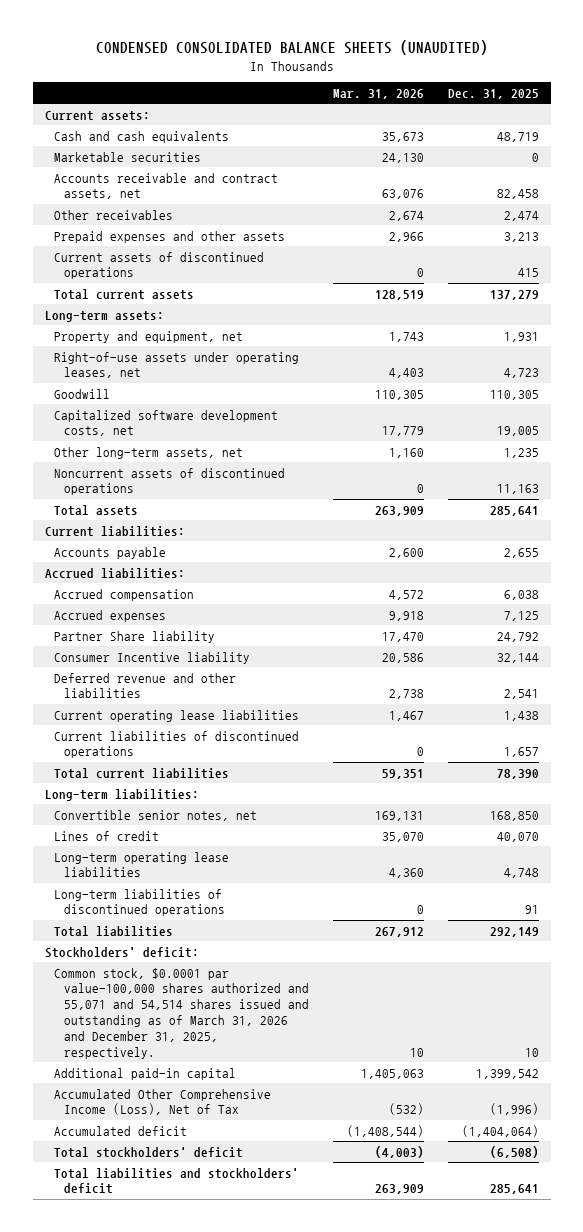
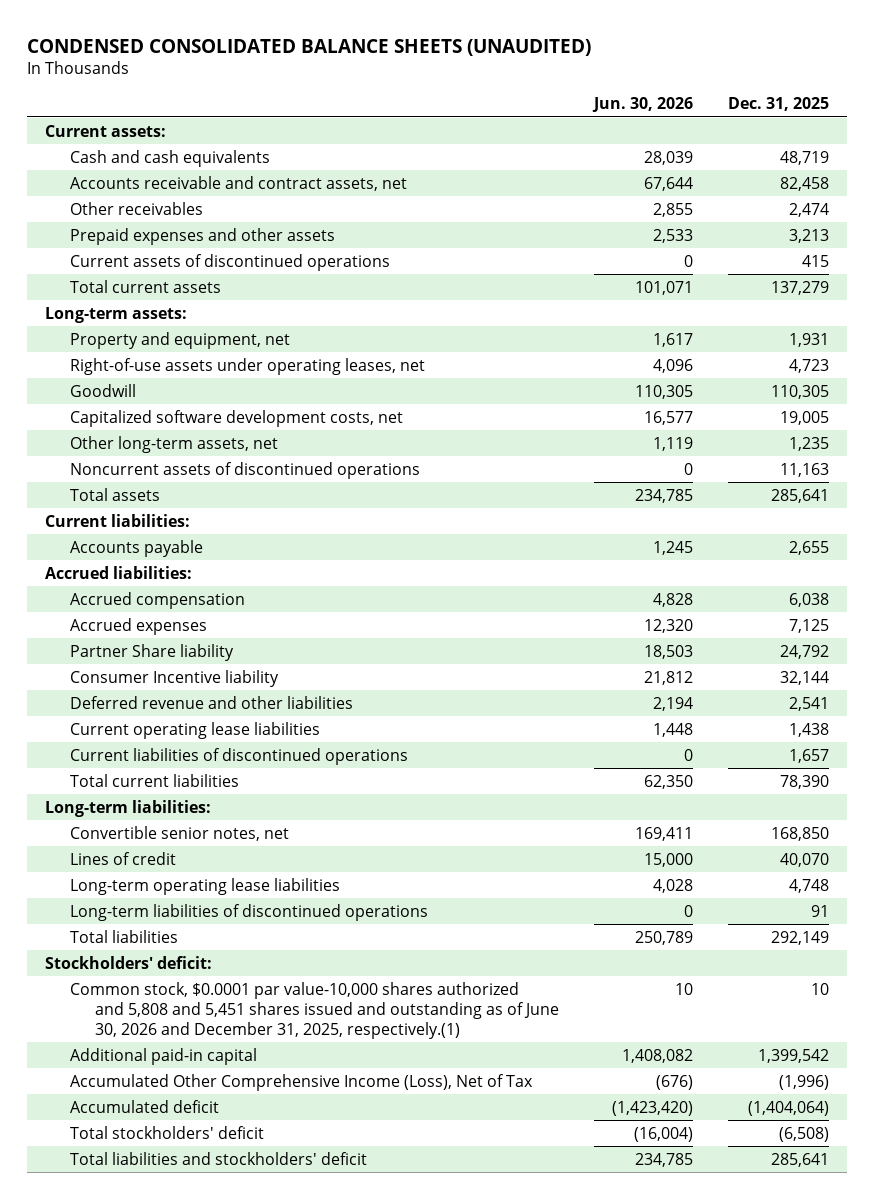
[332,88,424,99] Mar. 31, 2026 -> none
none -> [592,97,694,113] Jun. 30, 2026
[54,151,202,162] Marketable securities -> none
[54,967,309,1059] Common stock, $0.0001 par value-100,000 shares authorized and 55,071 and 54,514 shares issued and outstanding as of March 31, 2026 and December 31, 2025, respectively. -> [69,981,559,1039] Common stock, $0.0001 par value-10,000 shares authorized and 5,808 and 5,451 shares issued and outstanding as of June 30, 2026 and December 31, 2025, respectively.(1)

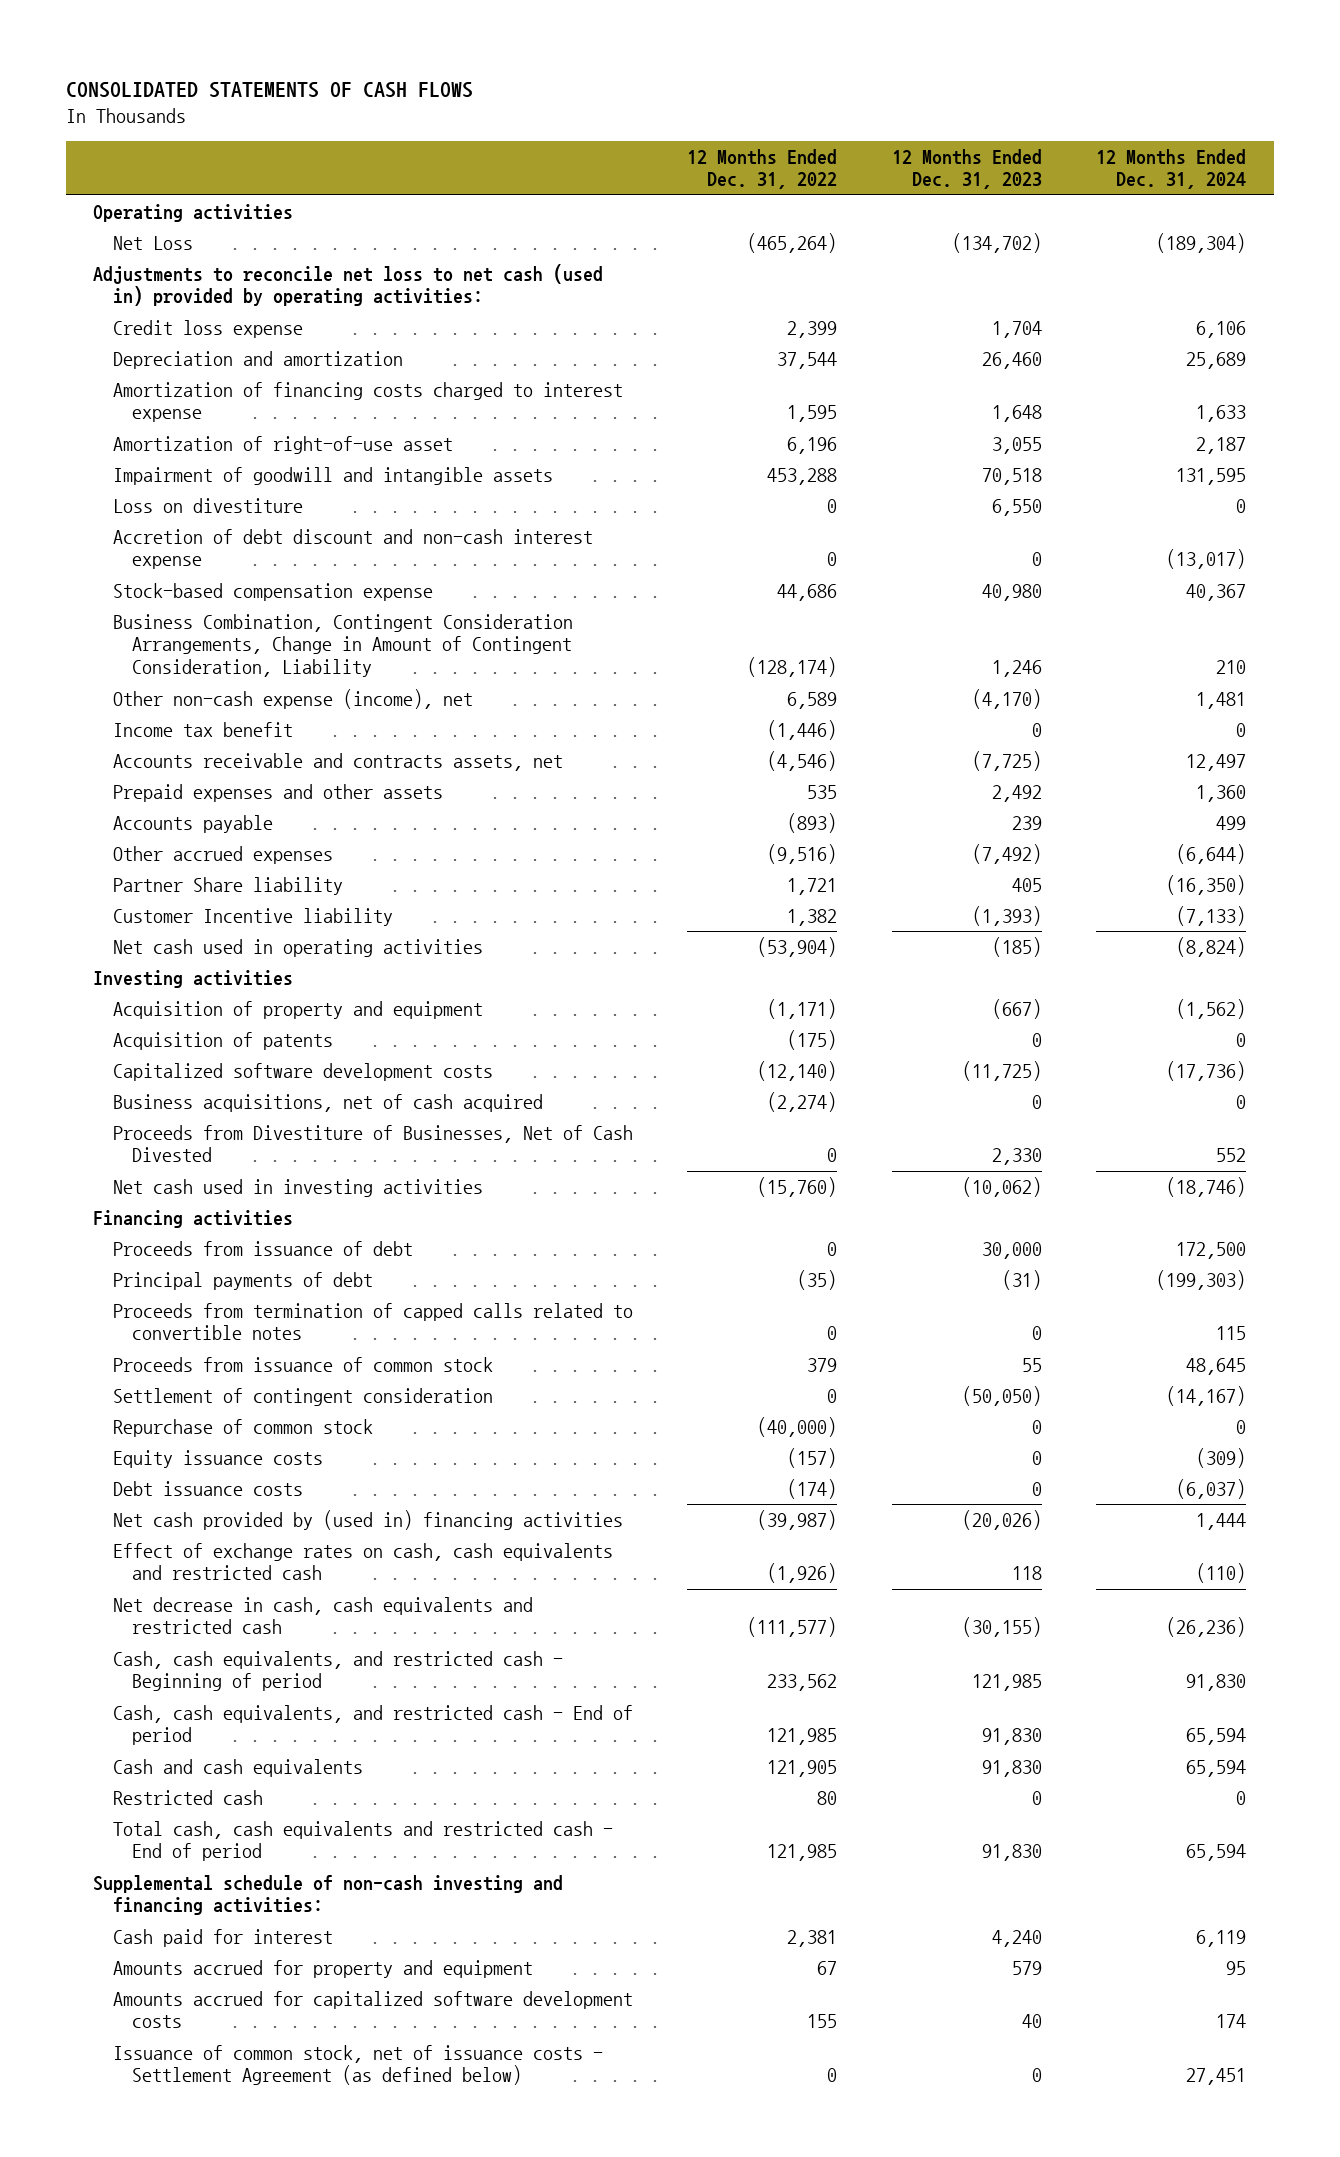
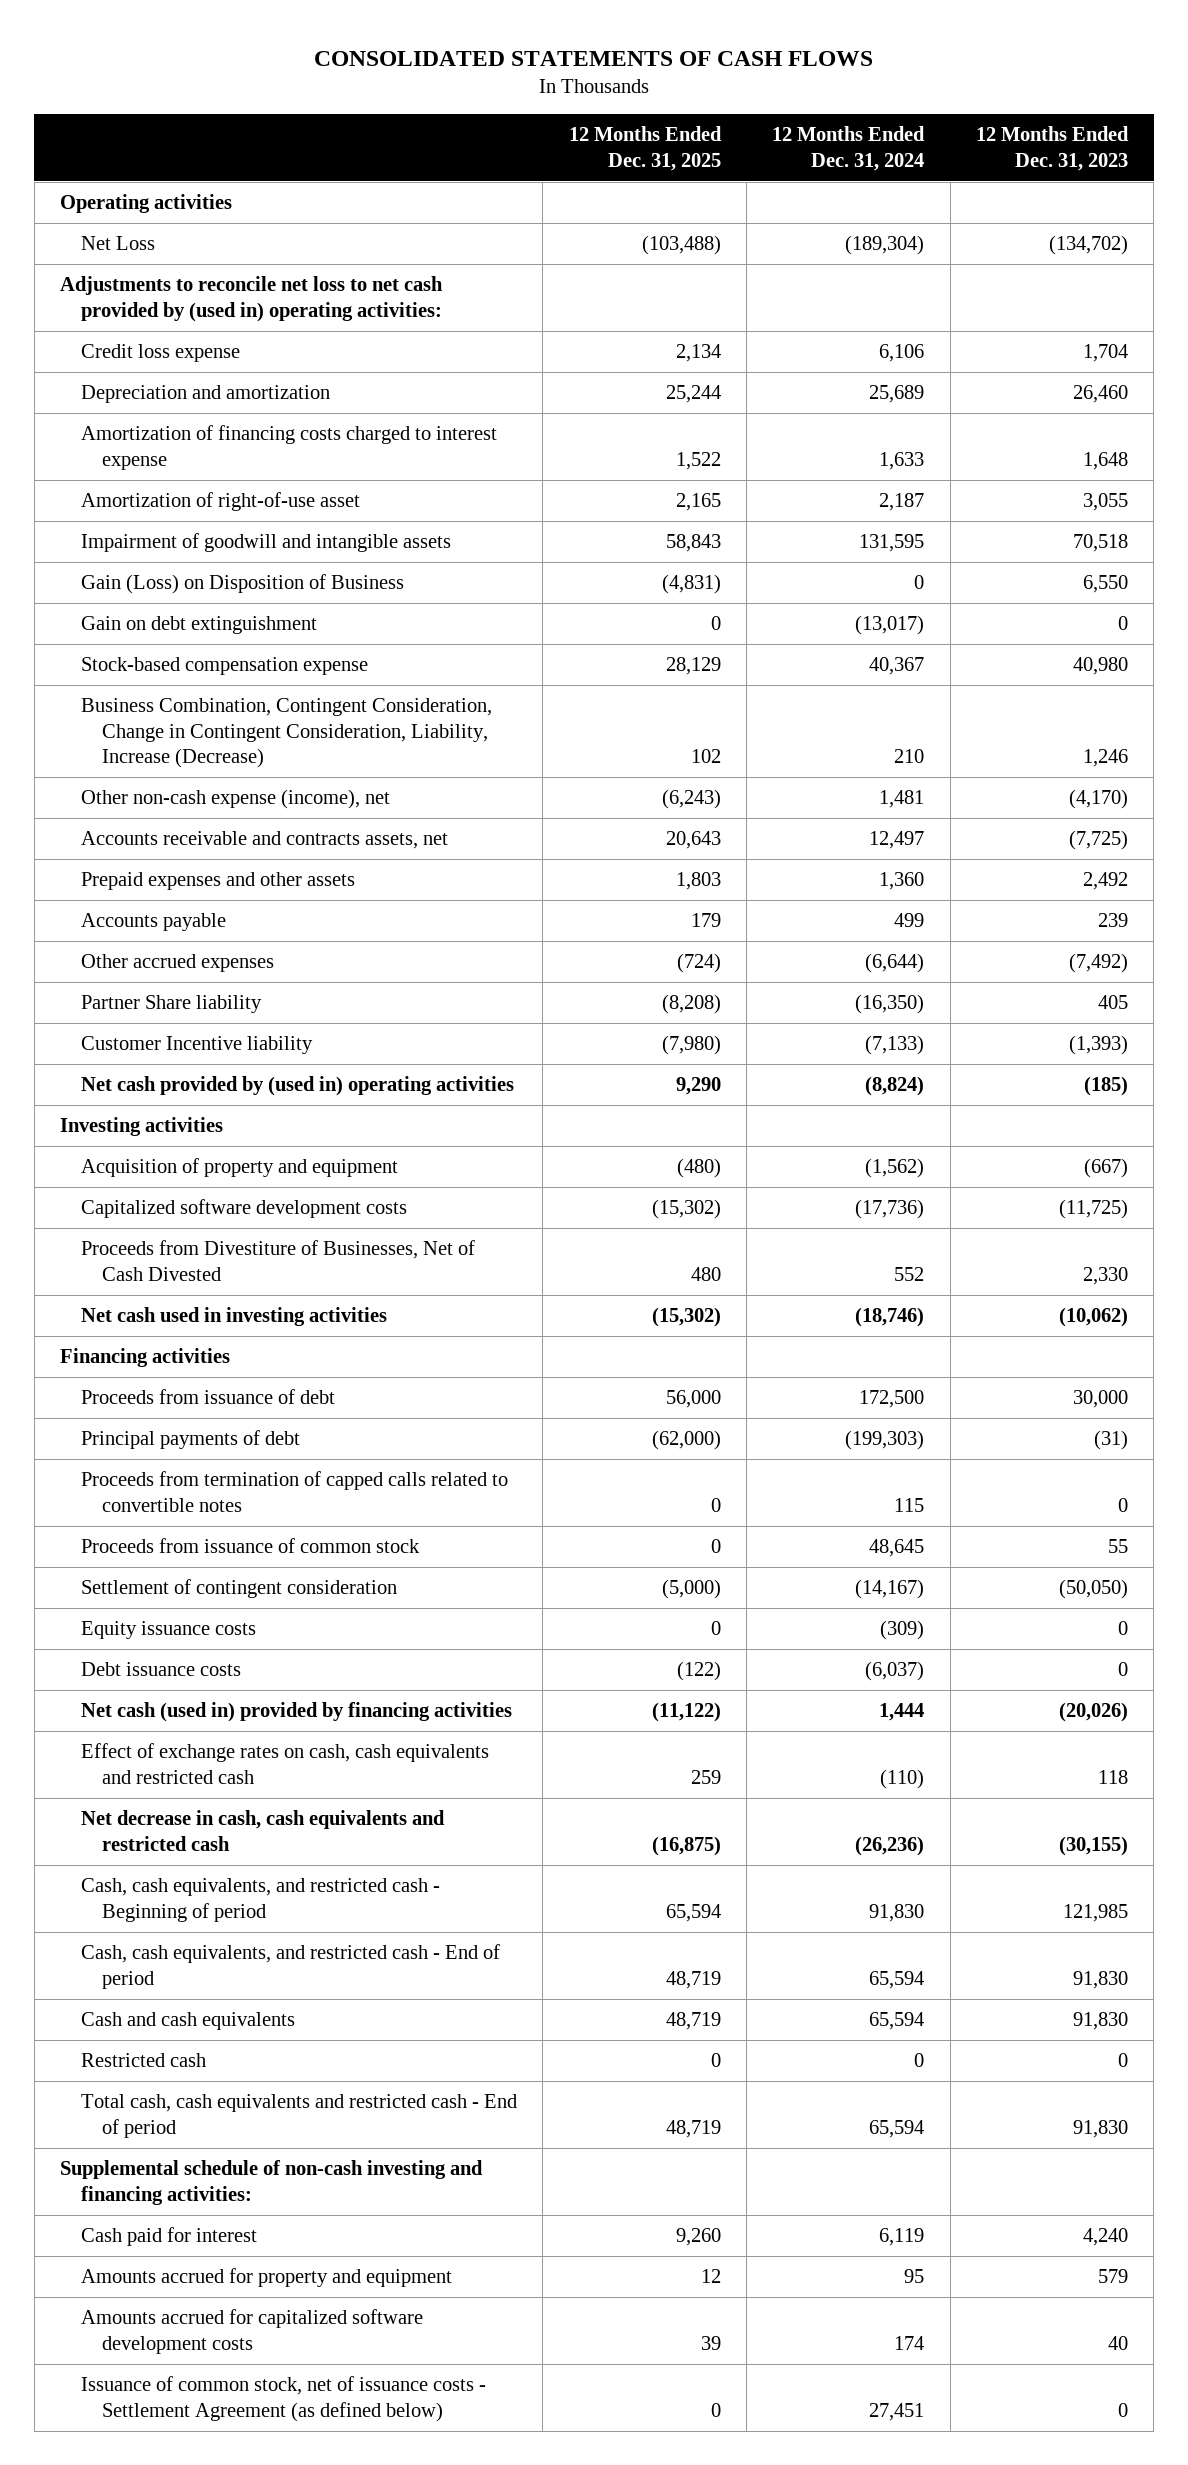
[687,148,838,190] 12 Months Ended Dec. 31, 2022 -> none
none -> [568,126,722,171] 12 Months Ended Dec. 31, 2025
[93,263,604,307] Adjustments to reconcile net loss to net cash (used in) provided by operating activities: -> [59,276,443,322] Adjustments to reconcile net loss to net cash provided by (used in) operating activities:
[112,497,303,513] Loss on divestiture -> [81,574,405,595] Gain (Loss) on Disposition of Business
[112,528,593,570] Accretion of debt discount and non-cash interest expense -> [81,616,318,635] Gain on debt extinguishment
[112,613,573,678] Business Combination, Contingent Consideration Arrangements, Change in Amount of Contingent Consideration, Liability -> [81,698,493,769] Business Combination, Contingent Consideration, Change in Contingent Consideration, Liability, Increase (Decrease)
[112,721,293,737] Income tax benefit -> none
[112,938,483,957] Net cash used in operating activities -> [81,1076,515,1097] Net cash provided by (used in) operating activities
[112,1031,333,1050] Acquisition of patents -> none
[112,1093,543,1112] Business acquisitions, net of cash acquired -> none
[112,1418,373,1437] Repurchase of common stock -> none
[112,1509,623,1530] Net cash provided by (used in) financing activities -> [81,1702,513,1723] Net cash (used in) provided by financing activities

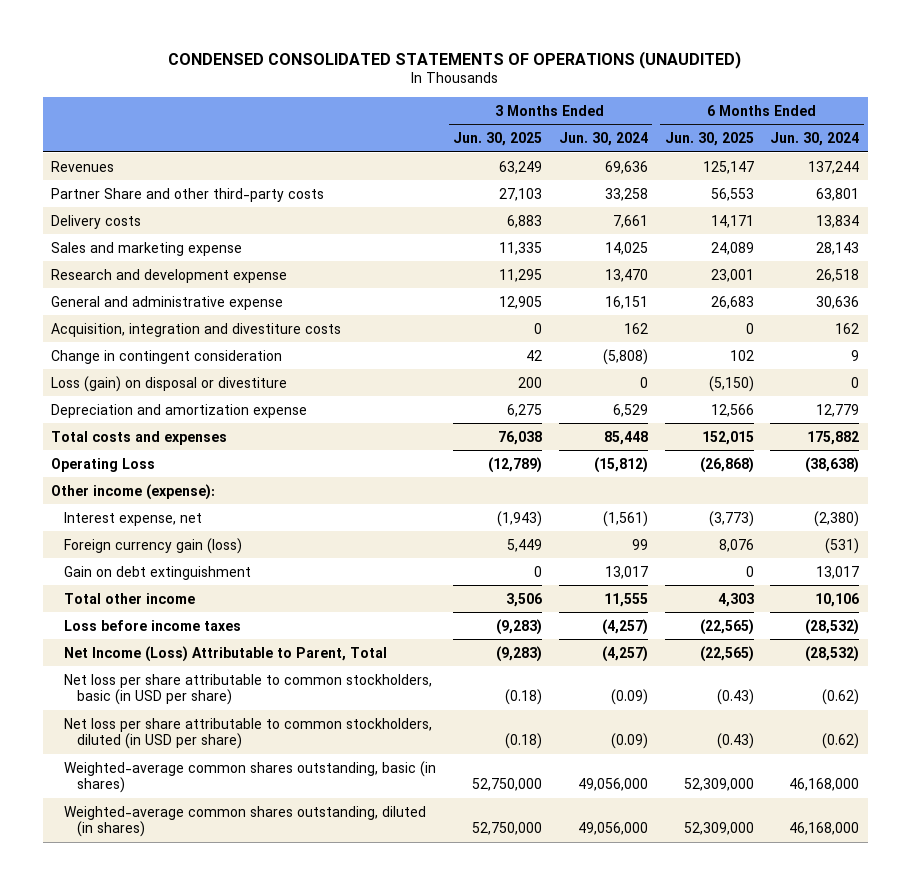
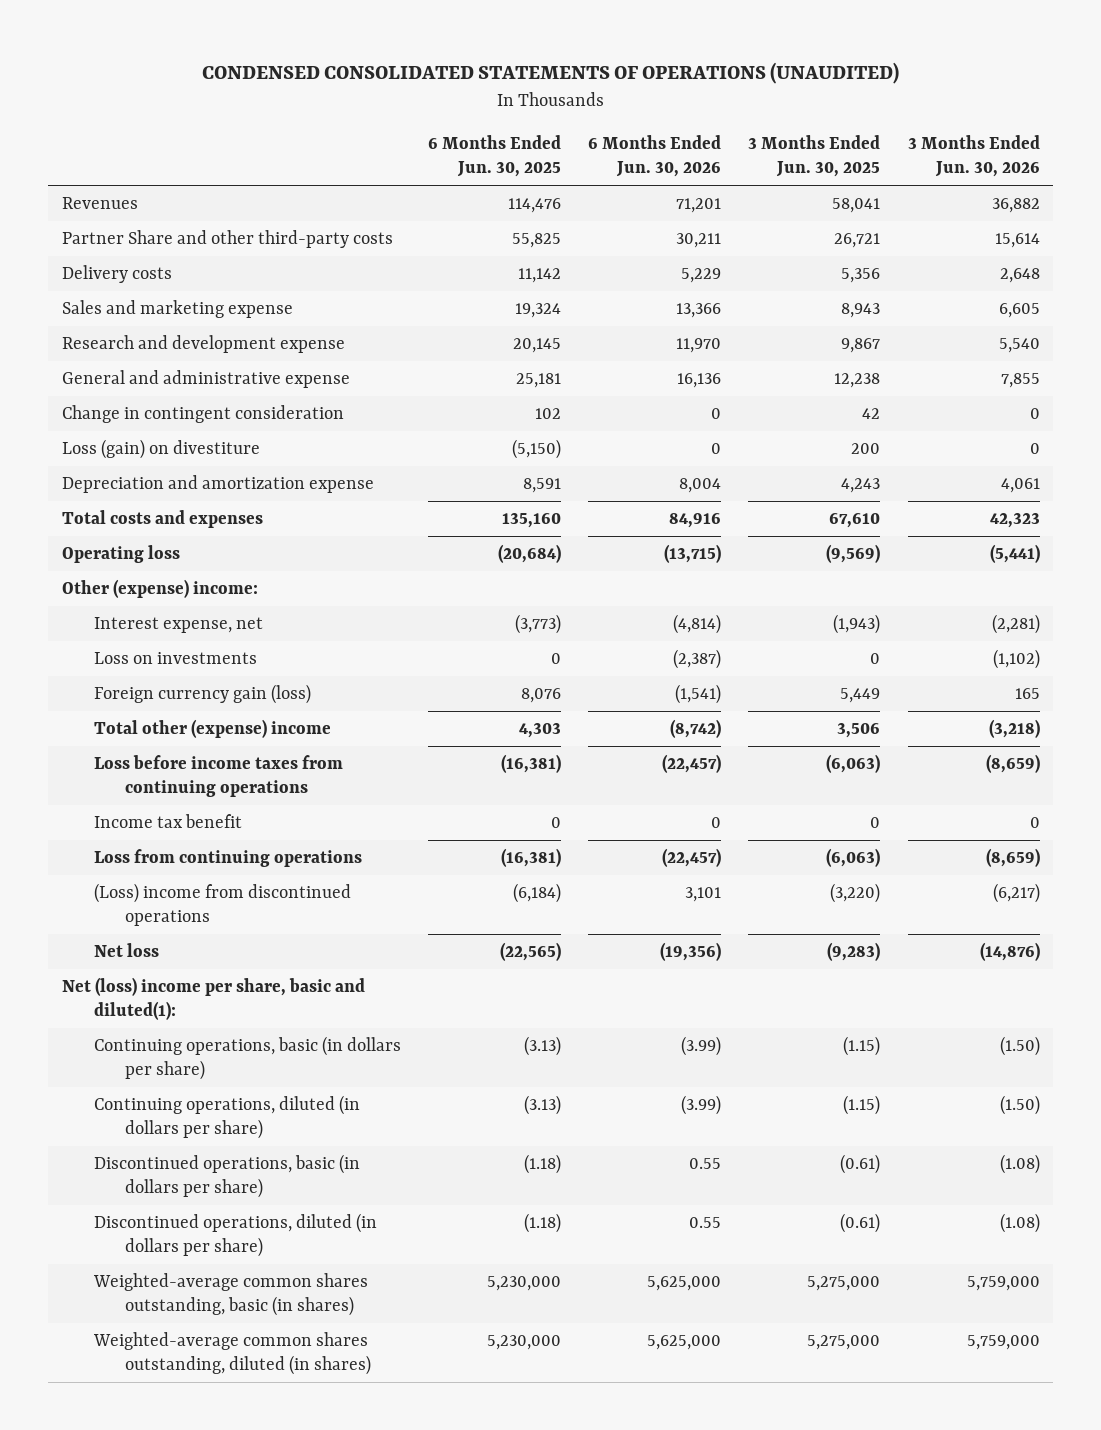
[558,132,648,147] Jun. 30, 2024 -> none
[770,132,860,147] Jun. 30, 2024 -> none
none -> [588,135,722,178] 6 Months Ended Jun. 30, 2026
none -> [907,135,1040,178] 3 Months Ended Jun. 30, 2026
[51,322,342,337] Acquisition, integration and divestiture costs -> none
[498,160,542,174] 63,249 -> [832,198,881,214] 58,041
[702,160,754,174] 125,147 -> [507,198,561,214] 114,476
[498,187,542,201] 27,103 -> [834,233,881,249] 26,721
[710,187,754,201] 56,553 -> [511,233,561,249] 55,825
[506,214,542,228] 6,883 -> [841,268,881,284] 5,356
[710,214,754,228] 14,171 -> [517,268,561,284] 11,142
[498,241,542,255] 11,335 -> [841,303,881,319] 8,943
[710,241,754,255] 24,089 -> [514,303,561,319] 19,324
[498,268,542,282] 11,295 -> [841,338,881,354] 9,867
[710,268,754,282] 23,001 -> [512,338,561,354] 20,145
[498,295,542,309] 12,905 -> [834,373,881,389] 12,238
[710,295,754,309] 26,683 -> [515,373,561,389] 25,181
[51,375,288,392] Loss (gain) on disposal or divestiture -> [61,439,260,460] Loss (gain) on divestiture
[506,403,542,417] 6,275 -> [841,478,881,494] 4,243
[710,403,754,417] 12,566 -> [522,478,561,494] 8,591
[497,430,542,445] 76,038 -> [829,513,881,529] 67,610
[701,430,754,445] 152,015 -> [501,513,561,529] 135,160
[51,457,156,472] Operating Loss -> [61,545,180,564] Operating loss
[487,456,542,473] (12,789) -> [826,544,881,564] (9,569)
[699,456,754,473] (26,868) -> [497,544,561,564] (20,684)
[51,483,216,500] Other income (expense): -> [61,579,258,599] Other (expense) income:
none -> [93,652,257,665] Loss on investments
[64,565,252,580] Gain on debt extinguishment -> none
[64,673,433,706] Net loss per share attributable to common stockholders, basic (in USD per share) -> none
[64,717,433,750] Net loss per share attributable to common stockholders, diluted (in USD per share) -> none
[64,592,196,604] Total other income -> [93,719,331,739] Total other (expense) income
[64,619,242,631] Loss before income taxes -> [93,755,343,798] Loss before income taxes from continuing operations
[495,618,542,635] (9,283) -> [826,754,881,774] (6,063)
[699,618,754,635] (22,565) -> [500,754,561,774] (16,381)
none -> [93,814,242,829] Income tax benefit
none -> [93,849,362,868] Loss from continuing operations
none -> [93,883,351,927] (Loss) income from discontinued operations
[64,645,388,662] Net Income (Loss) Attributable to Parent, Total -> [93,943,159,958] Net loss
none -> [61,977,365,1021] Net (loss) income per share, basic and diluted(1):
none -> [93,1036,401,1081] Continuing operations, basic (in dollars per share)
none -> [93,1095,360,1140] Continuing operations, diluted (in dollars per share)
none -> [93,1154,360,1199] Discontinued operations, basic (in dollars per share)
none -> [93,1213,377,1258] Discontinued operations, diluted (in dollars per share)
[471,778,542,792] 52,750,000 -> [807,1276,881,1292] 5,275,000
[683,778,754,792] 52,309,000 -> [486,1276,561,1292] 5,230,000
[471,822,542,836] 52,750,000 -> [807,1335,881,1351] 5,275,000
[683,822,754,836] 52,309,000 -> [486,1335,561,1351] 5,230,000

